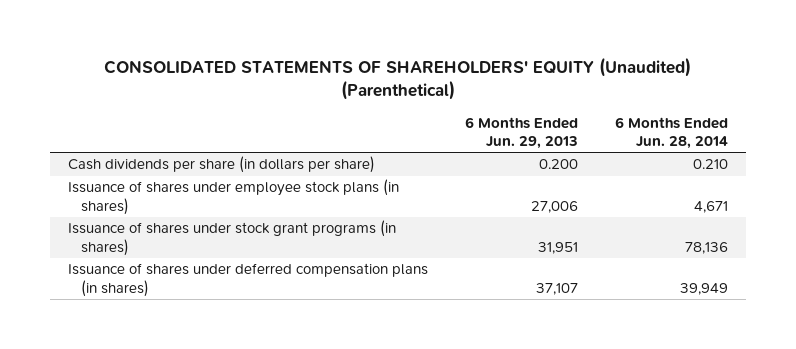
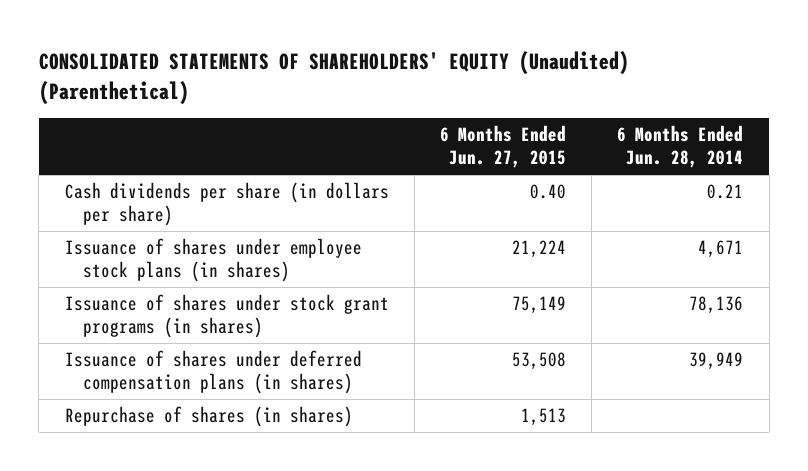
[465,116,579,149] 6 Months Ended Jun. 29, 2013 -> none
none -> [440,125,567,169] 6 Months Ended Jun. 27, 2015
[692,159,728,170] 0.210 -> [707,184,744,200] 0.21
none -> [64,406,353,428] Repurchase of shares (in shares)

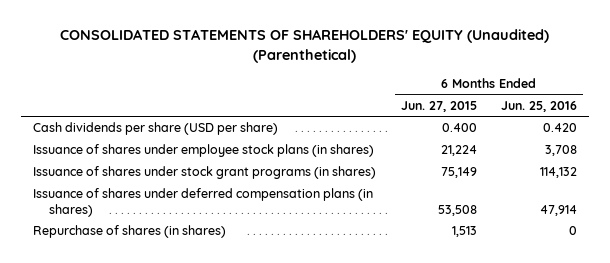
[617,125,744,169] 6 Months Ended Jun. 28, 2014 -> none
none -> [501,100,578,112] Jun. 25, 2016
[64,182,389,227] Cash dividends per share (in dollars per share) -> [33,122,279,136] Cash dividends per share (USD per share)
[530,184,567,200] 0.40 -> [441,123,477,133] 0.400

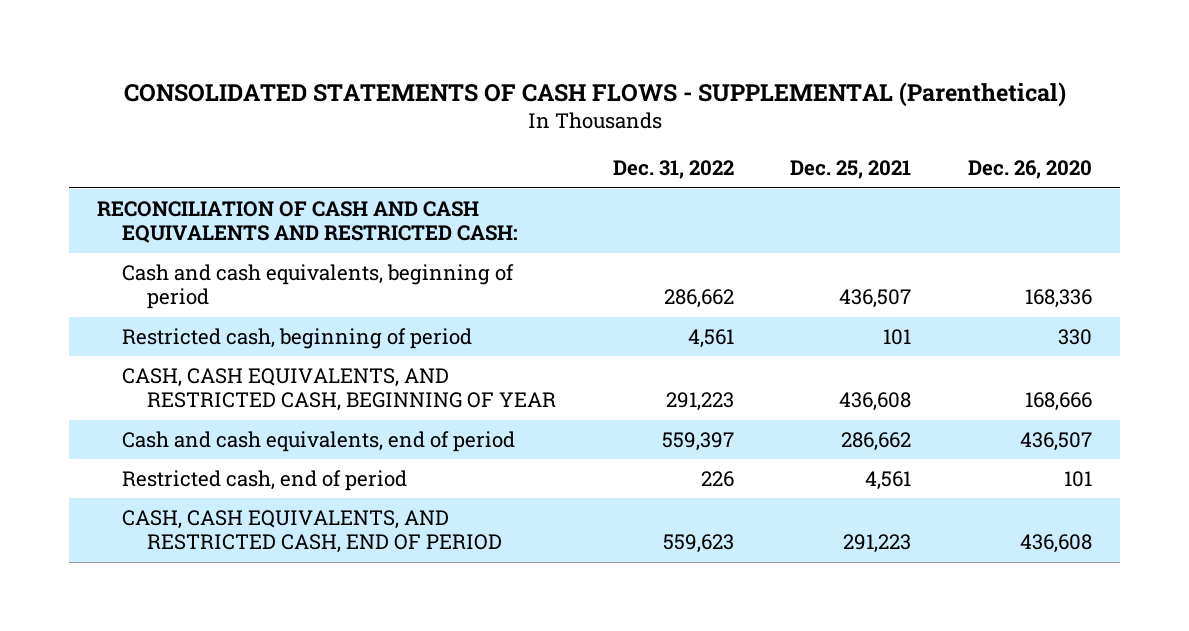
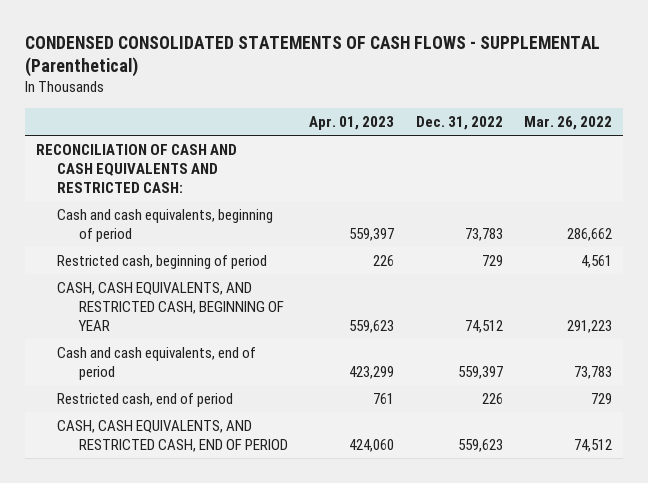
[123,81,1066,107] CONSOLIDATED STATEMENTS OF CASH FLOWS - SUPPLEMENTAL (Parenthetical) -> [24,35,600,78] CONDENSED CONSOLIDATED STATEMENTS OF CASH FLOWS - SUPPLEMENTAL (Parenthetical)
[790,160,912,180] Dec. 25, 2021 -> none
[967,160,1092,180] Dec. 26, 2020 -> none
none -> [309,115,395,130] Apr. 01, 2023
none -> [524,115,613,130] Mar. 26, 2022
[663,289,734,309] 286,662 -> [464,227,503,241] 73,783
[687,328,734,348] 4,561 -> [481,255,503,267] 729
[665,392,734,412] 291,223 -> [464,319,503,333] 74,512

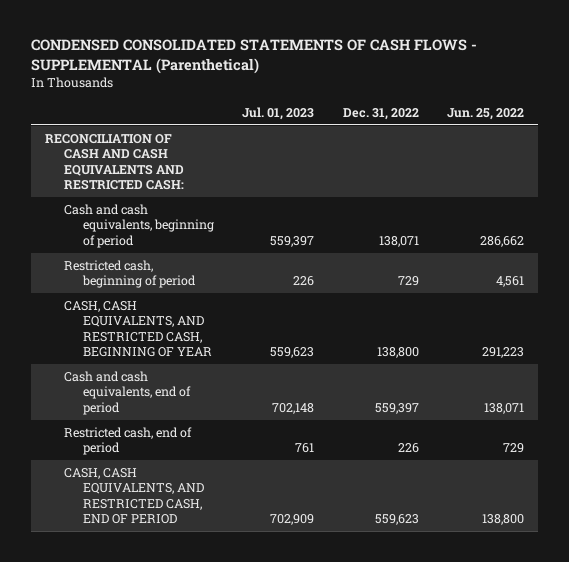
[309,115,395,130] Apr. 01, 2023 -> none
[524,115,613,130] Mar. 26, 2022 -> none
none -> [242,106,315,120] Jul. 01, 2023
none -> [446,107,524,120] Jun. 25, 2022
[464,227,503,241] 73,783 -> [378,235,419,247] 138,071
[464,319,503,333] 74,512 -> [376,347,419,359] 138,800

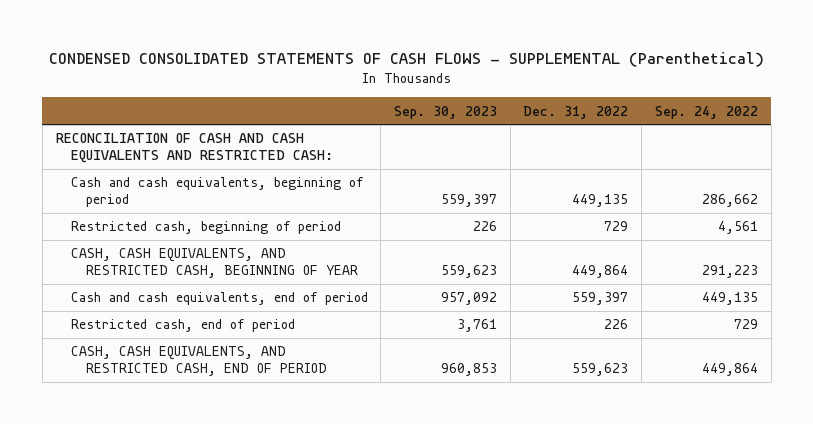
[242,106,315,120] Jul. 01, 2023 -> none
[446,107,524,120] Jun. 25, 2022 -> none
none -> [394,105,498,119] Sep. 30, 2023
none -> [654,105,758,119] Sep. 24, 2022
[378,235,419,247] 138,071 -> [572,194,629,208] 449,135
[376,347,419,359] 138,800 -> [572,265,629,279] 449,864

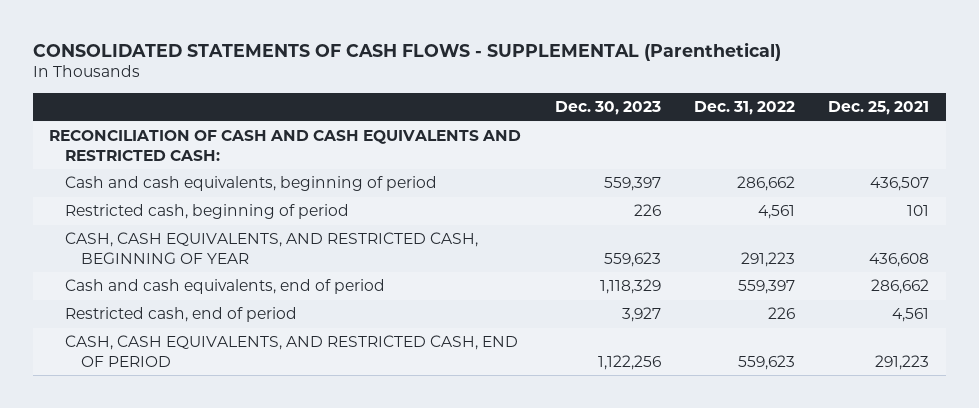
[48,52,764,68] CONDENSED CONSOLIDATED STATEMENTS OF CASH FLOWS - SUPPLEMENTAL (Parenthetical) -> [32,41,781,61] CONSOLIDATED STATEMENTS OF CASH FLOWS - SUPPLEMENTAL (Parenthetical)
[394,105,498,119] Sep. 30, 2023 -> none
[654,105,758,119] Sep. 24, 2022 -> none
none -> [554,101,661,116] Dec. 30, 2023
none -> [828,101,930,116] Dec. 25, 2021
[572,194,629,208] 449,135 -> [737,176,796,192] 286,662
[604,221,629,232] 729 -> [758,205,796,220] 4,561
[572,265,629,279] 449,864 -> [741,251,796,267] 291,223

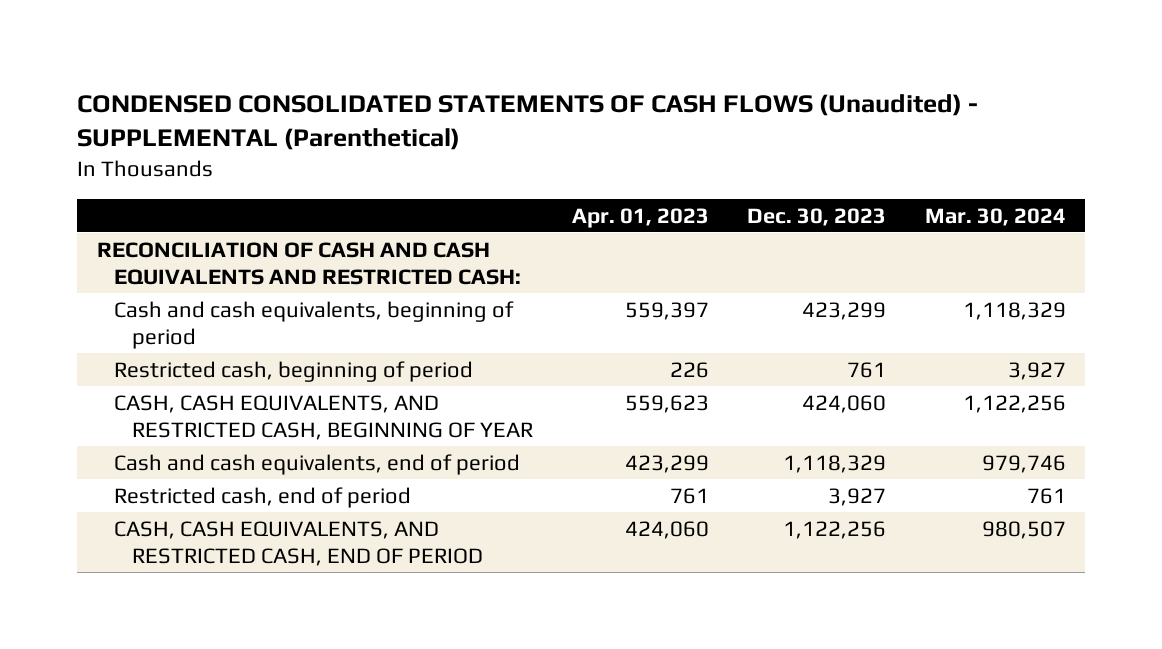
[32,41,781,61] CONSOLIDATED STATEMENTS OF CASH FLOWS - SUPPLEMENTAL (Parenthetical) -> [77,93,979,151] CONDENSED CONSOLIDATED STATEMENTS OF CASH FLOWS (Unaudited) - SUPPLEMENTAL (Parenthetical)
[694,101,796,116] Dec. 31, 2022 -> none
[828,101,930,116] Dec. 25, 2021 -> none
none -> [571,207,709,228] Apr. 01, 2023
none -> [924,207,1066,226] Mar. 30, 2024
[603,177,661,192] 559,397 -> [802,301,887,320] 423,299
[633,204,661,217] 226 -> [847,361,887,378] 761
[603,251,661,267] 559,623 -> [802,394,887,413] 424,060

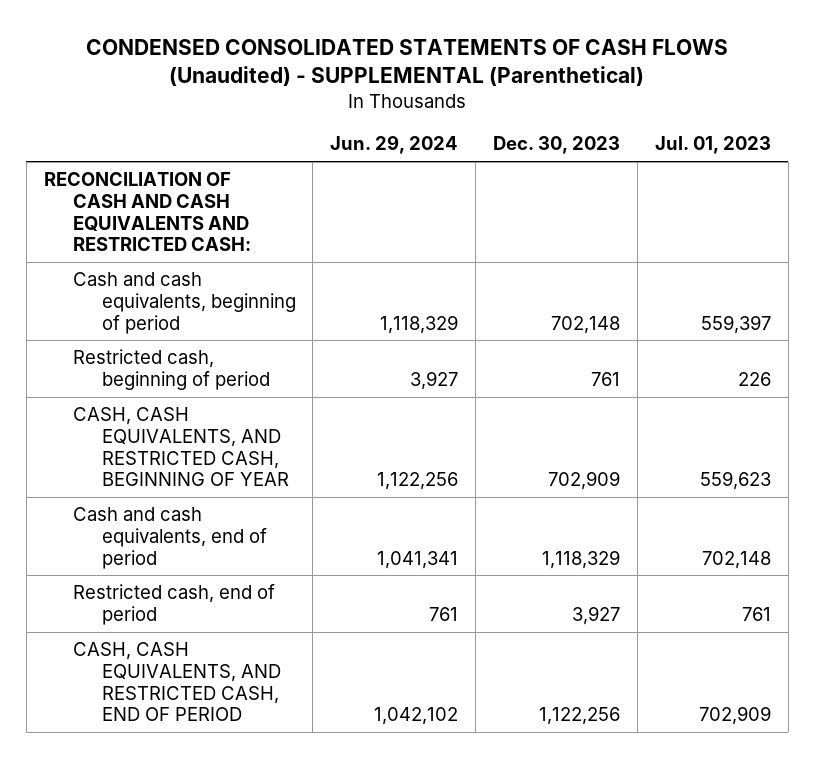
[571,207,709,228] Apr. 01, 2023 -> none
[924,207,1066,226] Mar. 30, 2024 -> none
none -> [330,135,459,155] Jun. 29, 2024
none -> [654,136,771,155] Jul. 01, 2023
[802,301,887,320] 423,299 -> [551,315,621,334] 702,148
[802,394,887,413] 424,060 -> [548,471,621,491] 702,909

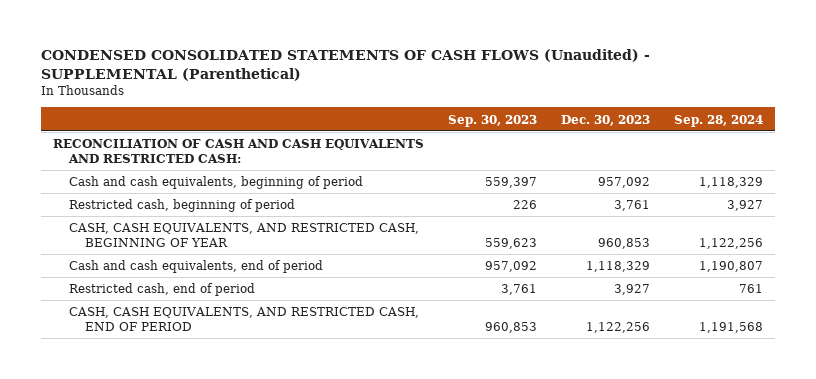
[330,135,459,155] Jun. 29, 2024 -> none
[654,136,771,155] Jul. 01, 2023 -> none
none -> [448,114,538,127] Sep. 30, 2023
none -> [674,114,764,127] Sep. 28, 2024
[551,315,621,334] 702,148 -> [598,177,651,189] 957,092
[591,371,621,386] 761 -> [614,200,651,212] 3,761
[548,471,621,491] 702,909 -> [598,237,651,249] 960,853

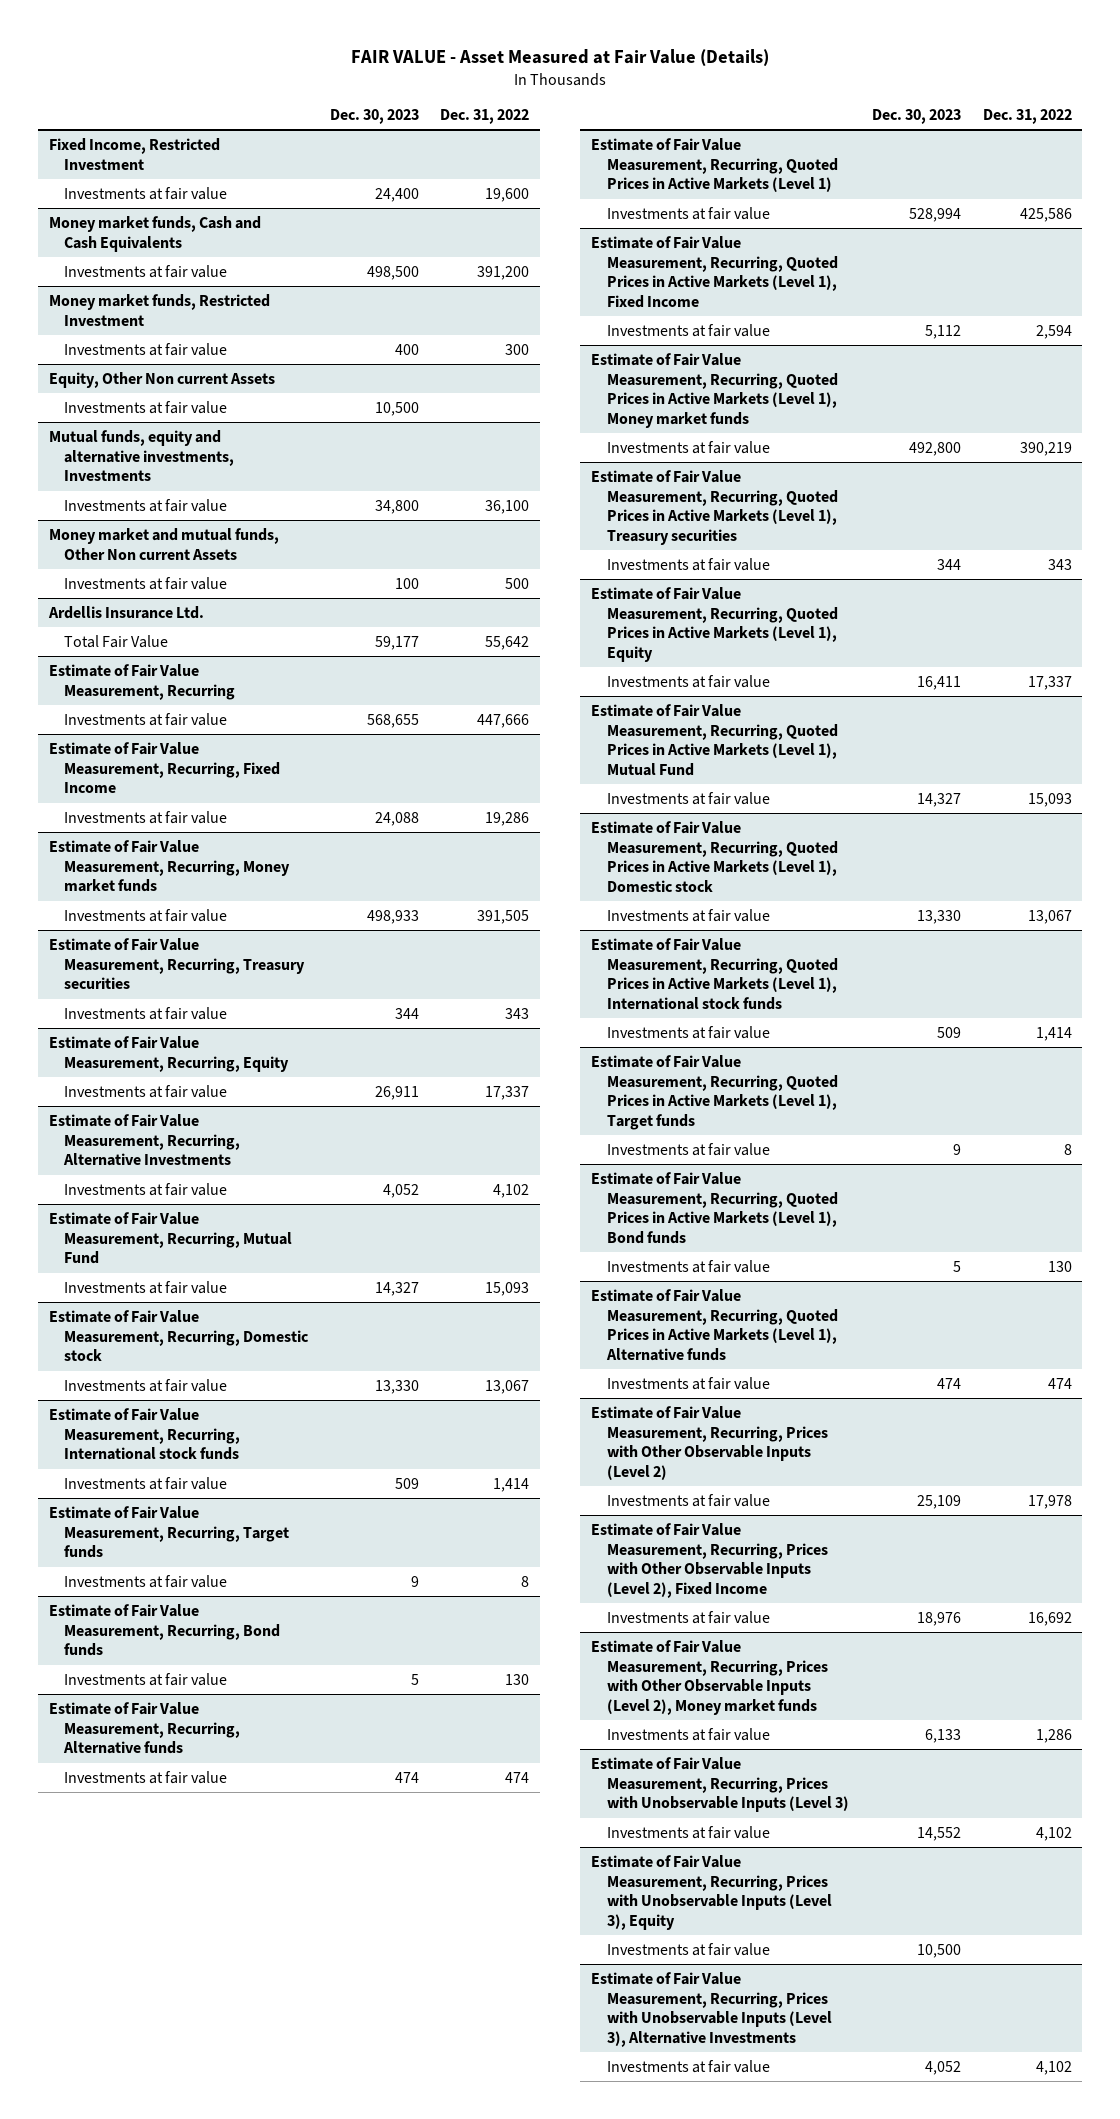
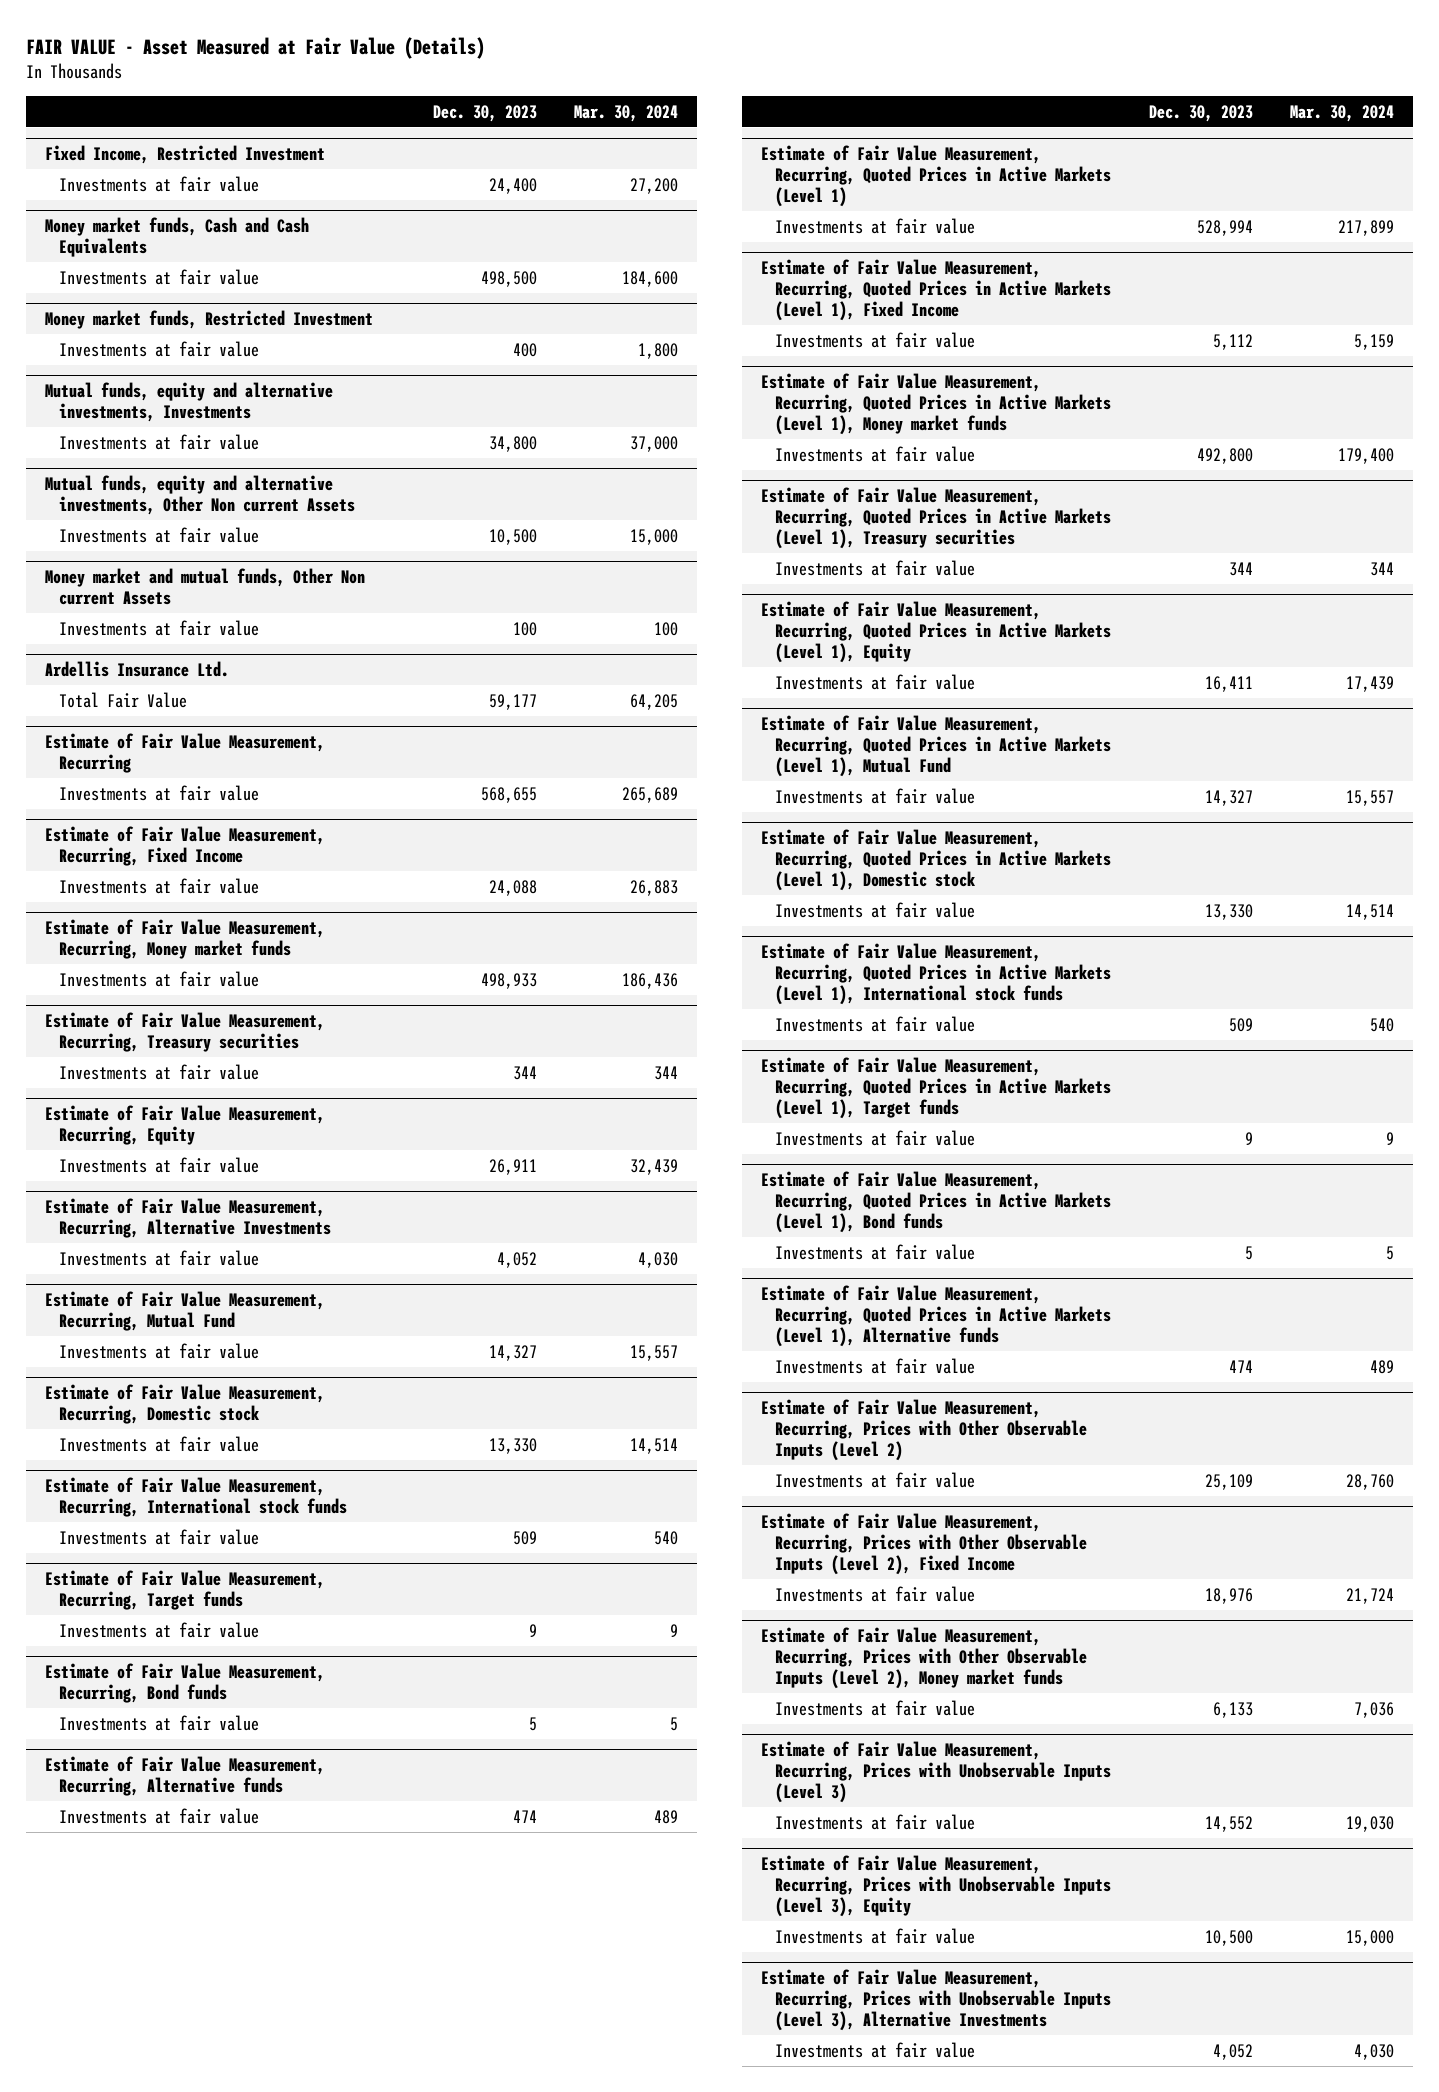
[440,109,530,125] Dec. 31, 2022 -> none
none -> [574,104,679,122] Mar. 30, 2024
[48,371,275,388] Equity, Other Non current Assets -> none
[64,400,228,414] Investments at fair value -> none
none -> [45,475,356,515] Mutual funds, equity and alternative investments, Other Non current Assets
none -> [59,526,260,543] Investments at fair value

